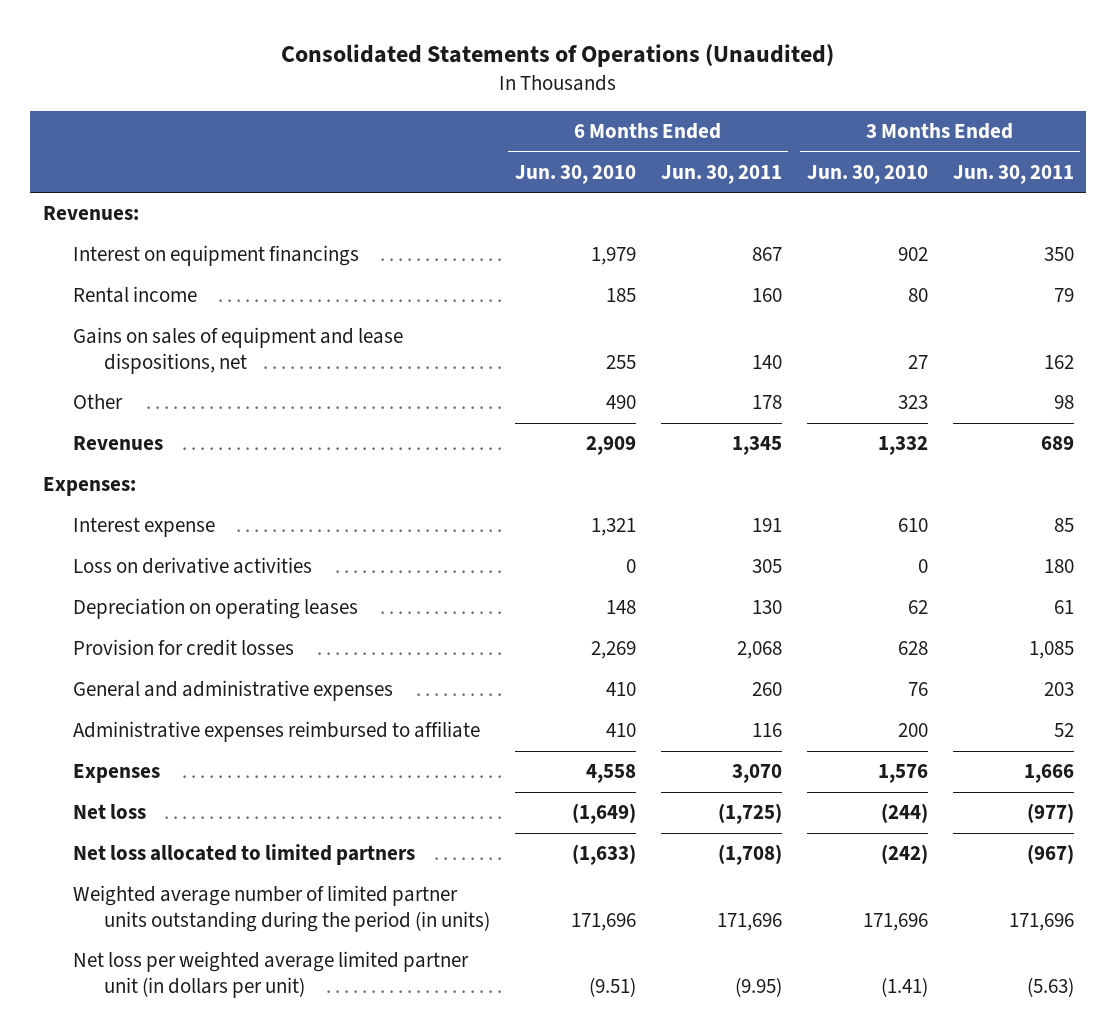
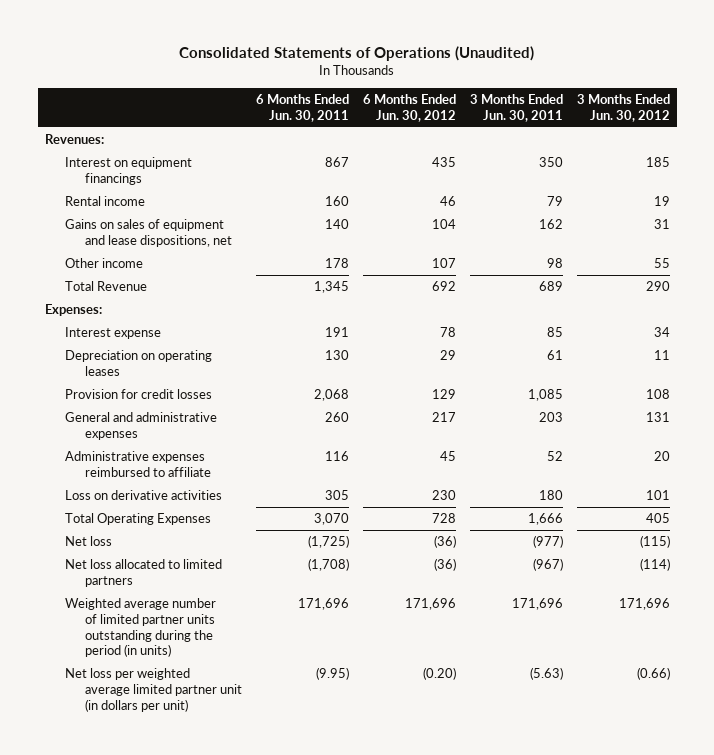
[514,164,636,184] Jun. 30, 2010 -> none
[806,164,928,184] Jun. 30, 2010 -> none
none -> [363,93,457,122] 6 Months Ended Jun. 30, 2012
none -> [576,93,670,122] 3 Months Ended Jun. 30, 2012
[73,394,124,410] Other -> [64,258,143,269] Other income
[73,436,164,451] Revenues -> [64,281,147,292] Total Revenue
[73,557,313,575] Loss on derivative activities -> [64,490,222,501] Loss on derivative activities
[73,764,161,784] Expenses -> [64,513,211,526] Total Operating Expenses

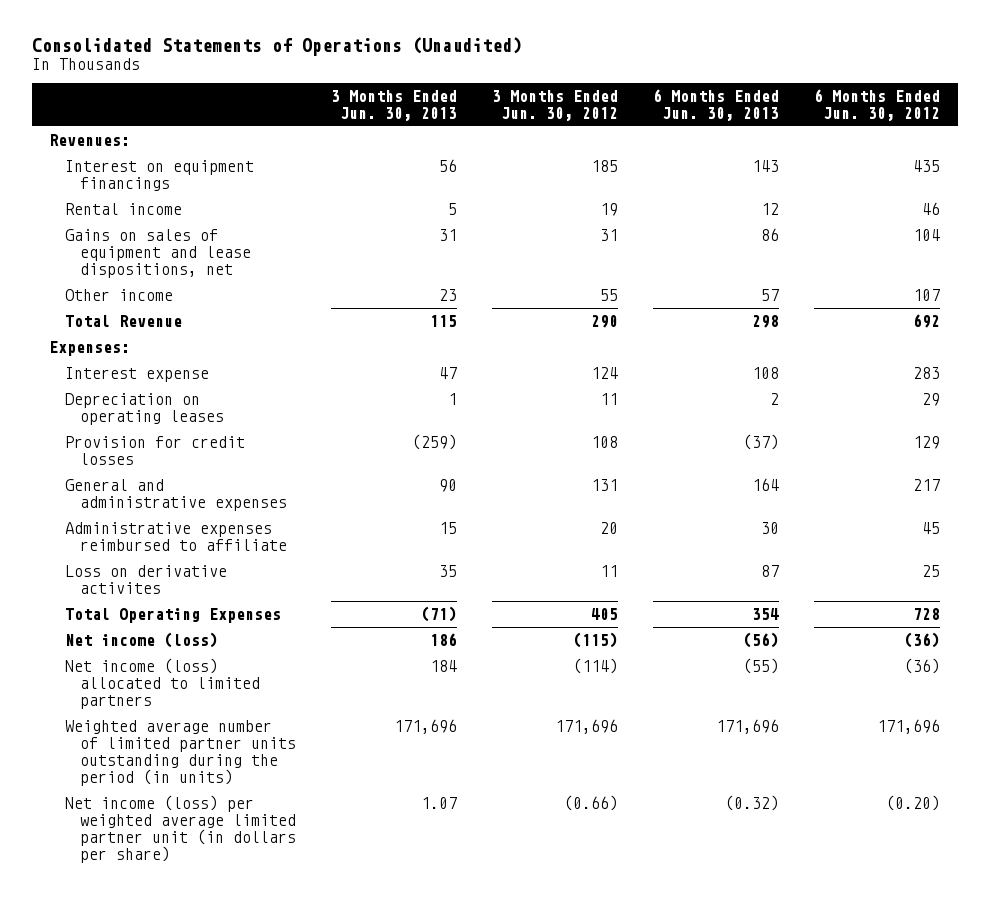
[256,93,350,122] 6 Months Ended Jun. 30, 2011 -> none
[469,93,563,122] 3 Months Ended Jun. 30, 2011 -> none
none -> [331,89,458,122] 3 Months Ended Jun. 30, 2013
none -> [653,88,780,122] 6 Months Ended Jun. 30, 2013
[440,327,457,338] 78 -> [913,366,941,379] 283
[653,327,670,338] 34 -> [591,366,619,379] 124
[64,490,222,501] Loss on derivative activities -> [64,564,227,594] Loss on derivative activites
[432,490,457,501] 230 -> [922,564,941,577] 25
[645,490,670,501] 101 -> [600,564,619,577] 11
[64,536,112,547] Net loss -> [64,631,218,648] Net income (loss)
[64,559,222,587] Net loss allocated to limited partners -> [64,657,261,710] Net income (loss) allocated to limited partners
[64,668,243,712] Net loss per weighted average limited partner unit (in dollars per unit) -> [64,794,297,864] Net income (loss) per weighted average limited partner unit (in dollars per share)

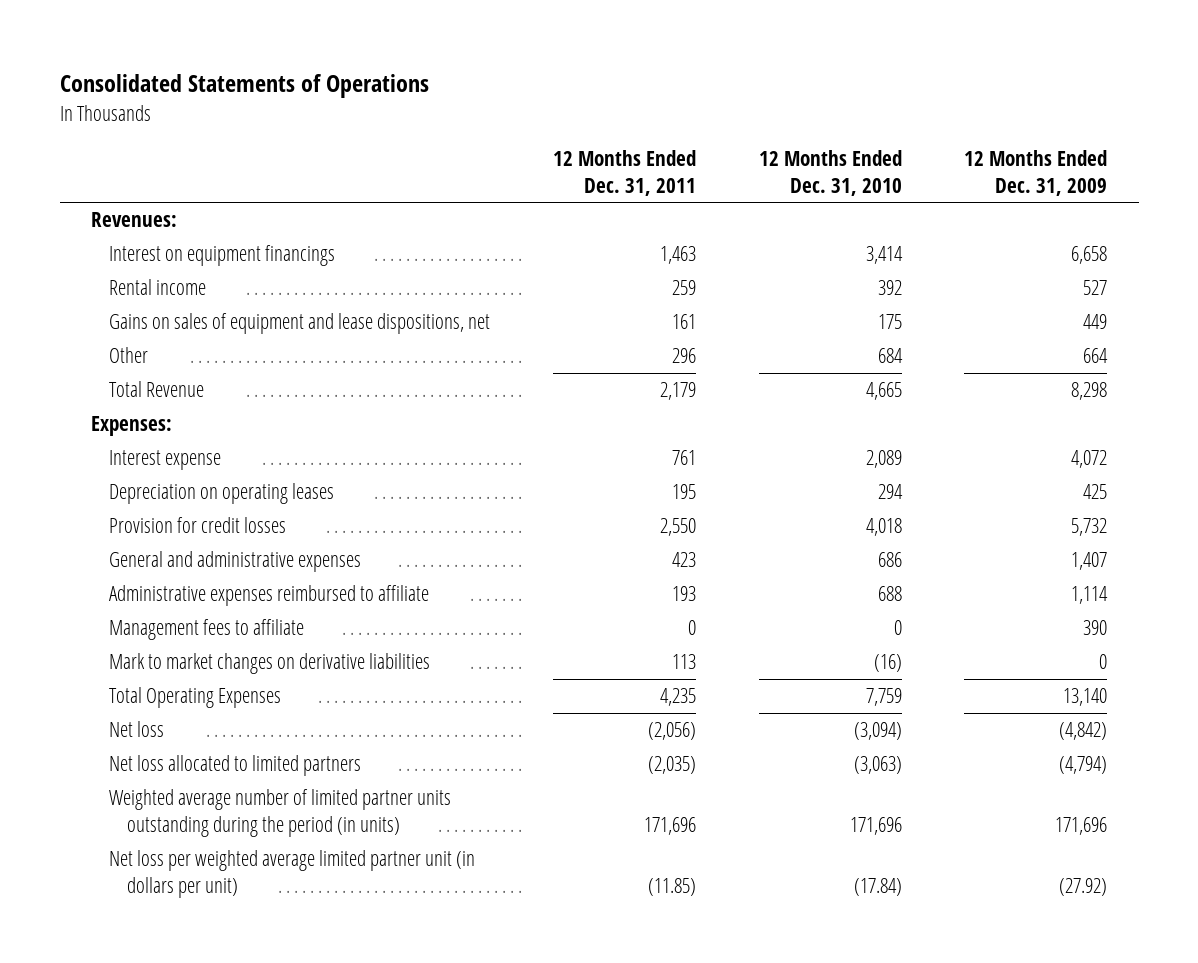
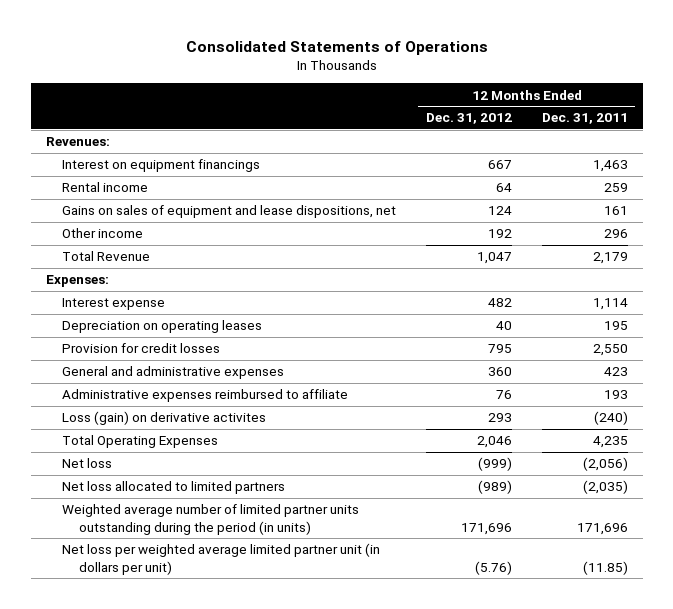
[758,149,902,196] 12 Months Ended Dec. 31, 2010 -> none
[964,149,1108,196] 12 Months Ended Dec. 31, 2009 -> none
none -> [425,113,512,125] Dec. 31, 2012
[109,347,149,364] Other -> [62,228,144,239] Other income
[671,450,696,466] 761 -> [592,298,628,311] 1,114
[109,619,305,641] Management fees to affiliate -> none
[109,653,431,675] Mark to market changes on derivative liabilities -> none
none -> [62,411,267,426] Loss (gain) on derivative activites

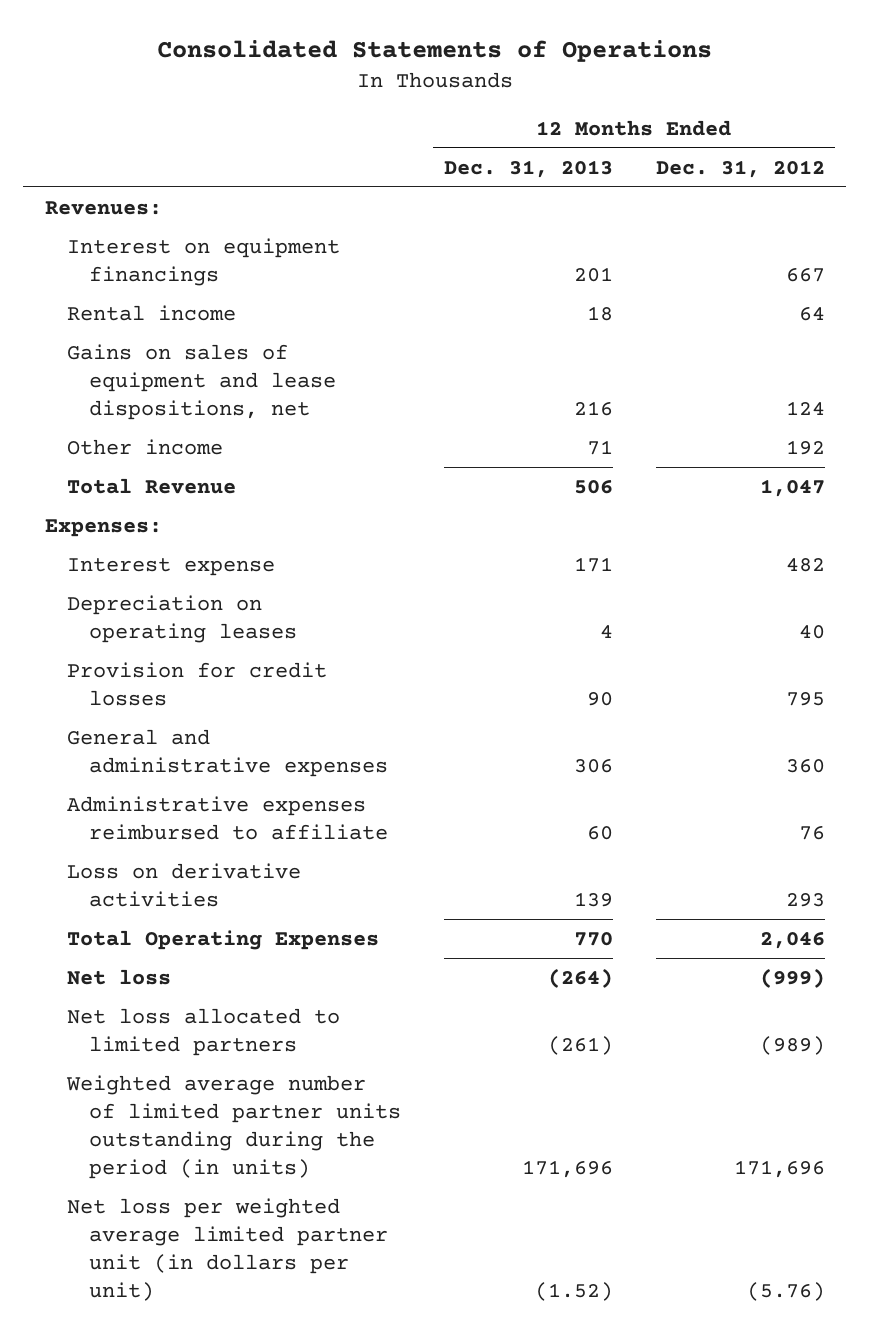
[541,113,628,125] Dec. 31, 2011 -> none
none -> [443,159,613,178] Dec. 31, 2013
[62,411,267,426] Loss (gain) on derivative activites -> [66,862,301,907] Loss on derivative activities

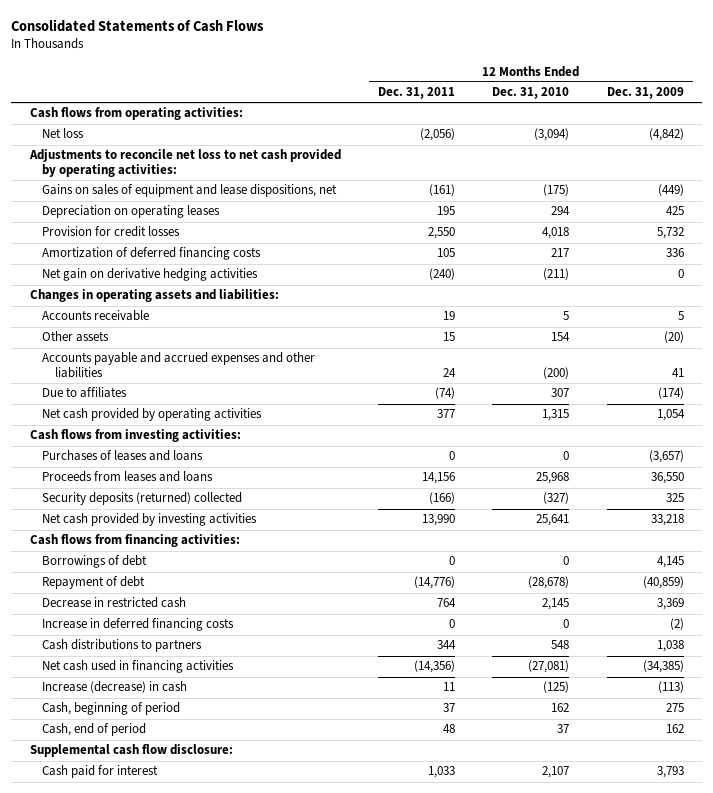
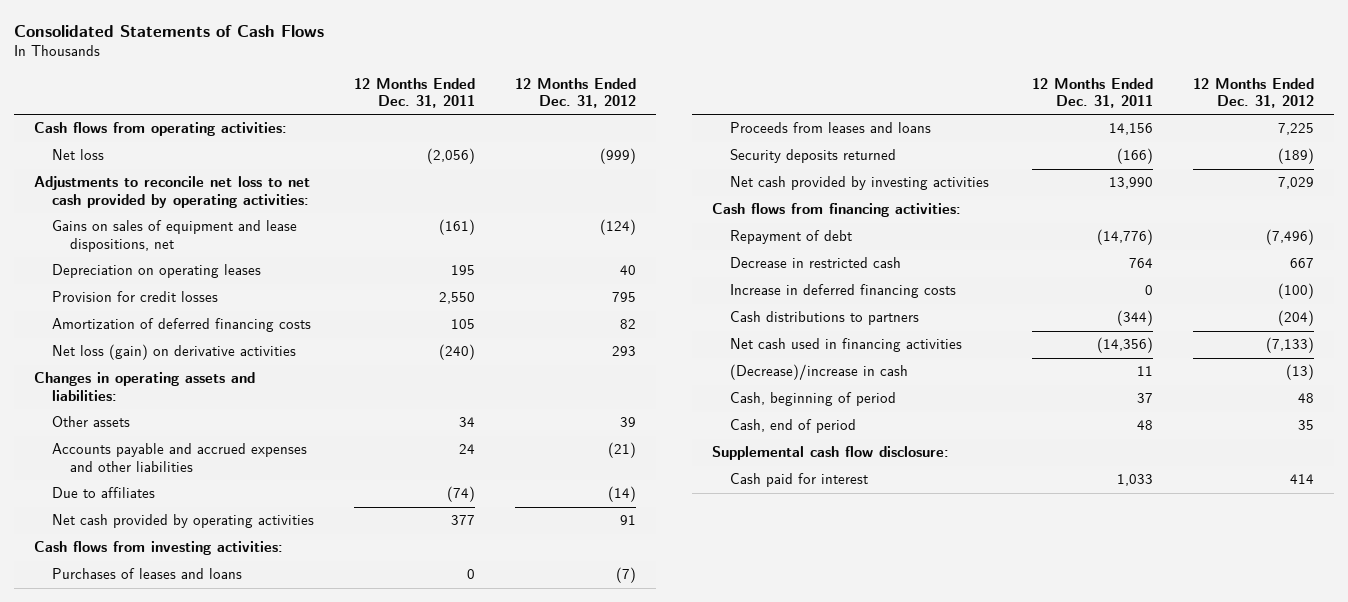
[492,87,570,100] Dec. 31, 2010 -> none
[606,87,684,100] Dec. 31, 2009 -> none
none -> [515,77,637,108] 12 Months Ended Dec. 31, 2012
[42,268,259,282] Net gain on derivative hedging activities -> [52,344,297,361] Net loss (gain) on derivative activities
[42,310,150,322] Accounts receivable -> none
[443,332,456,342] 15 -> [459,417,476,428] 34
[42,492,243,506] Security deposits (returned) collected -> [729,149,896,164] Security deposits returned
[42,555,148,569] Borrowings of debt -> none
[437,640,457,650] 344 -> [1116,310,1153,327] (344)
[42,681,188,694] Increase (decrease) in cash -> [729,364,908,381] (Decrease)/increase in cash

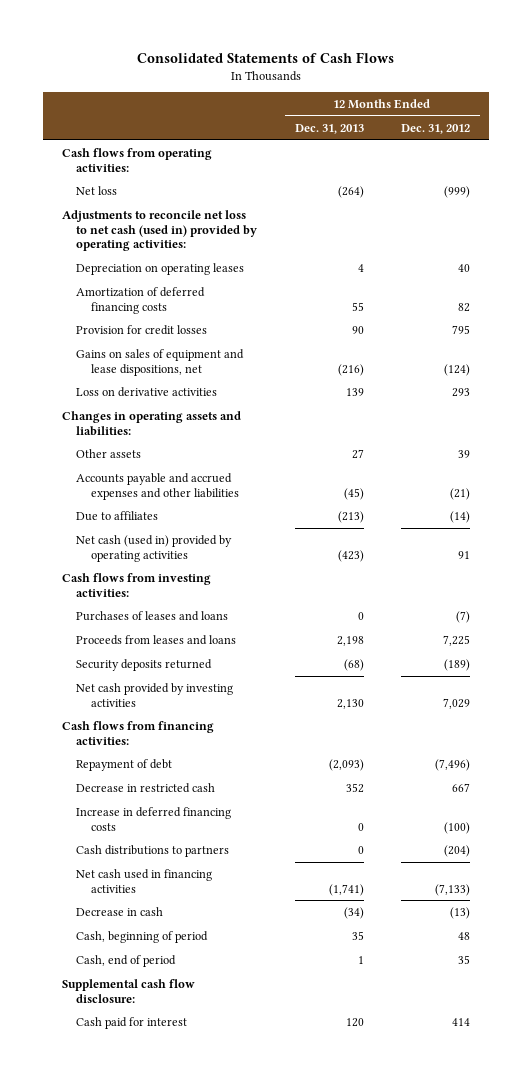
[354,77,476,108] 12 Months Ended Dec. 31, 2011 -> none
none -> [294,123,364,134] Dec. 31, 2013
[34,176,311,208] Adjustments to reconcile net loss to net cash provided by operating activities: -> [61,209,258,252] Adjustments to reconcile net loss to net cash (used in) provided by operating activities:
[52,291,219,303] Provision for credit losses -> [76,324,208,335] Provision for credit losses
[52,220,298,252] Gains on sales of equipment and lease dispositions, net -> [76,348,245,376] Gains on sales of equipment and lease dispositions, net
[52,344,297,361] Net loss (gain) on derivative activities -> [76,386,218,397] Loss on derivative activities
[52,514,315,529] Net cash provided by operating activities -> [76,534,233,562] Net cash (used in) provided by operating activities
[729,364,908,381] (Decrease)/increase in cash -> [76,906,164,916] Decrease in cash

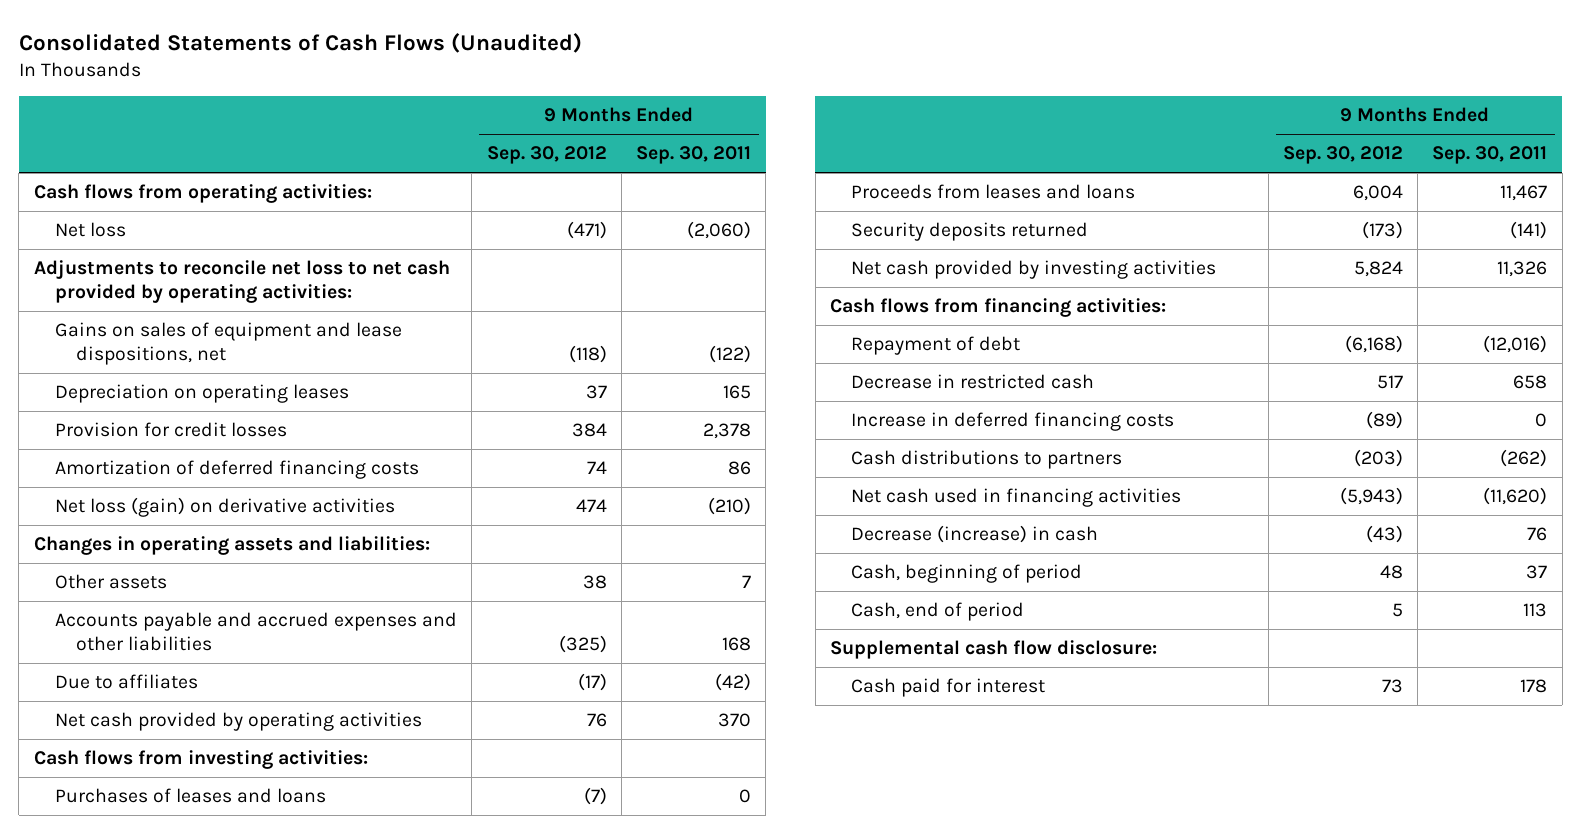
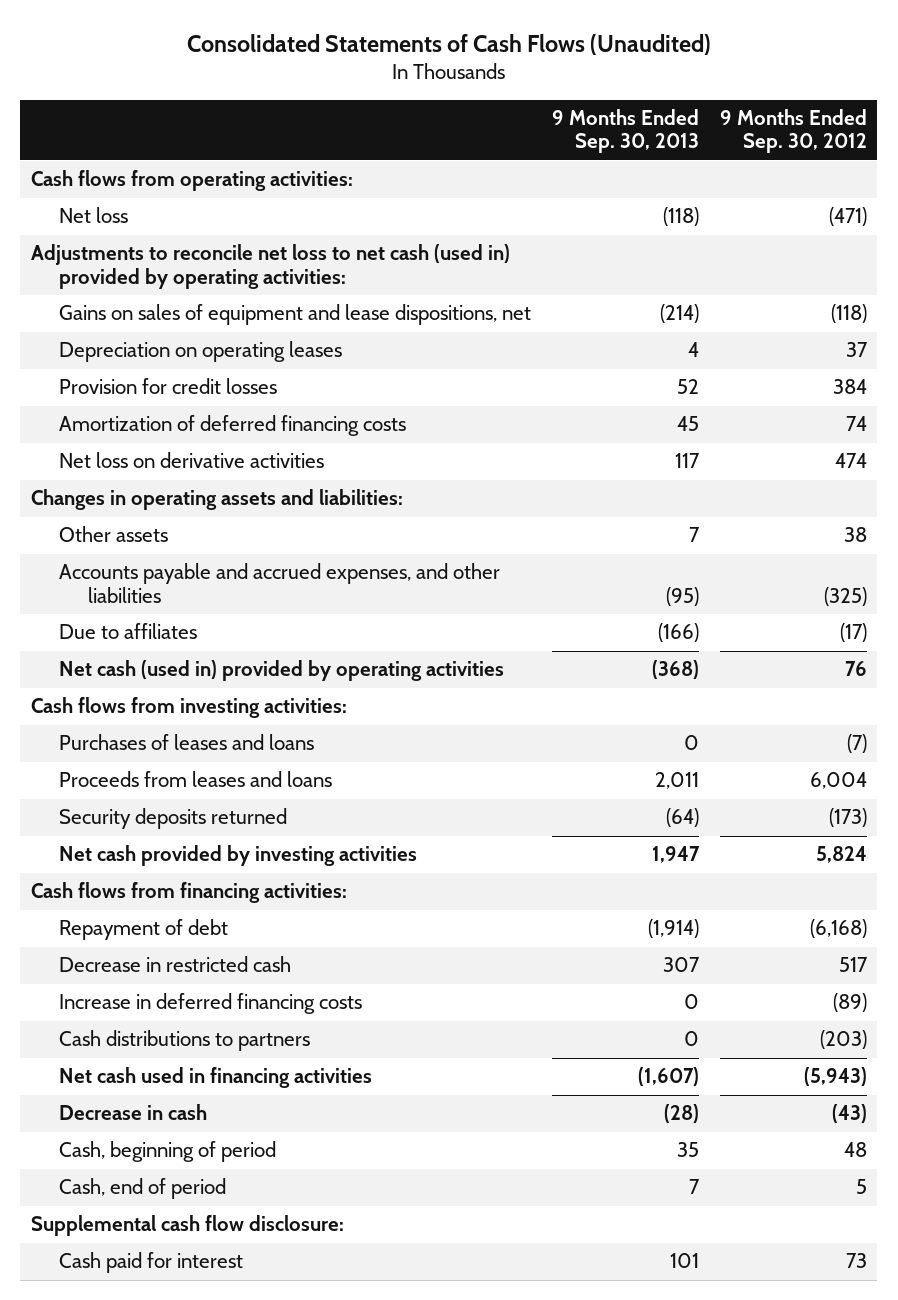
[636,146,752,165] Sep. 30, 2011 -> none
none -> [552,109,700,154] 9 Months Ended Sep. 30, 2013
[33,260,450,304] Adjustments to reconcile net loss to net cash provided by operating activities: -> [30,244,510,289] Adjustments to reconcile net loss to net cash (used in) provided by operating activities:
[55,497,396,518] Net loss (gain) on derivative activities -> [59,452,325,469] Net loss on derivative activities
[55,612,458,652] Accounts payable and accrued expenses and other liabilities -> [59,563,501,603] Accounts payable and accrued expenses, and other liabilities
[55,712,423,732] Net cash provided by operating activities -> [59,660,505,682] Net cash (used in) provided by operating activities
[851,525,1099,544] Decrease (increase) in cash -> [59,1104,208,1121] Decrease in cash

